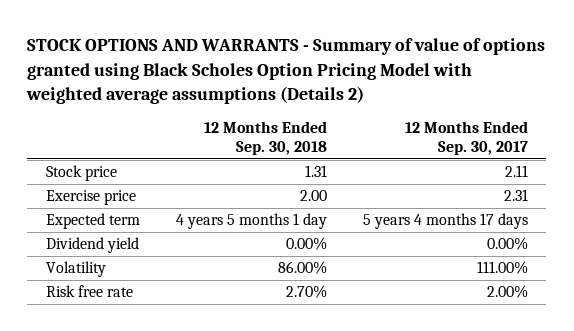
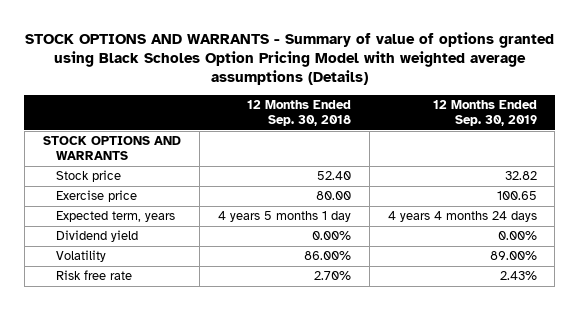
[26,38,546,104] STOCK OPTIONS AND WARRANTS - Summary of value of options granted using Black Scholes Option Pricing Model with weighted average assumptions (Details 2) -> [24,31,554,86] STOCK OPTIONS AND WARRANTS - Summary of value of options granted using Black Scholes Option Pricing Model with weighted average assumptions (Details)
[405,120,529,156] 12 Months Ended Sep. 30, 2017 -> none
none -> [432,99,537,126] 12 Months Ended Sep. 30, 2019
none -> [42,136,181,161] STOCK OPTIONS AND WARRANTS
[304,165,327,178] 1.31 -> [316,171,351,181] 52.40
[299,190,327,202] 2.00 -> [315,191,351,201] 80.00
[45,213,140,230] Expected term -> [56,211,176,223] Expected term, years

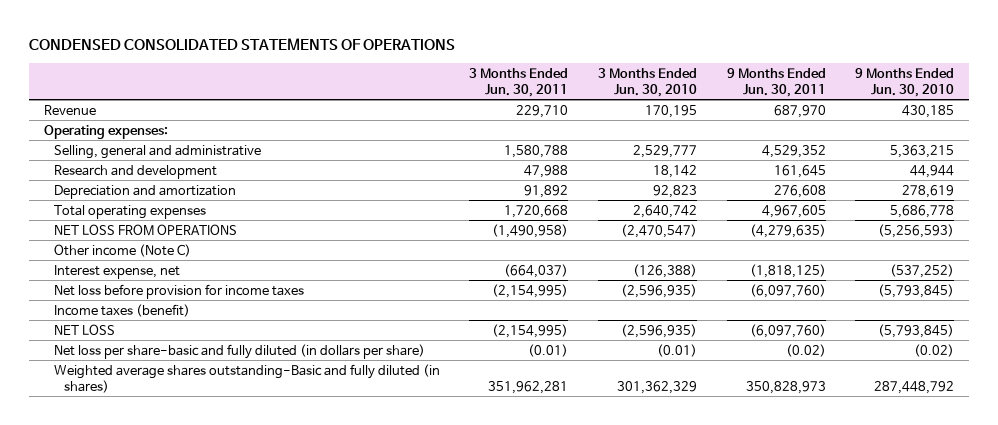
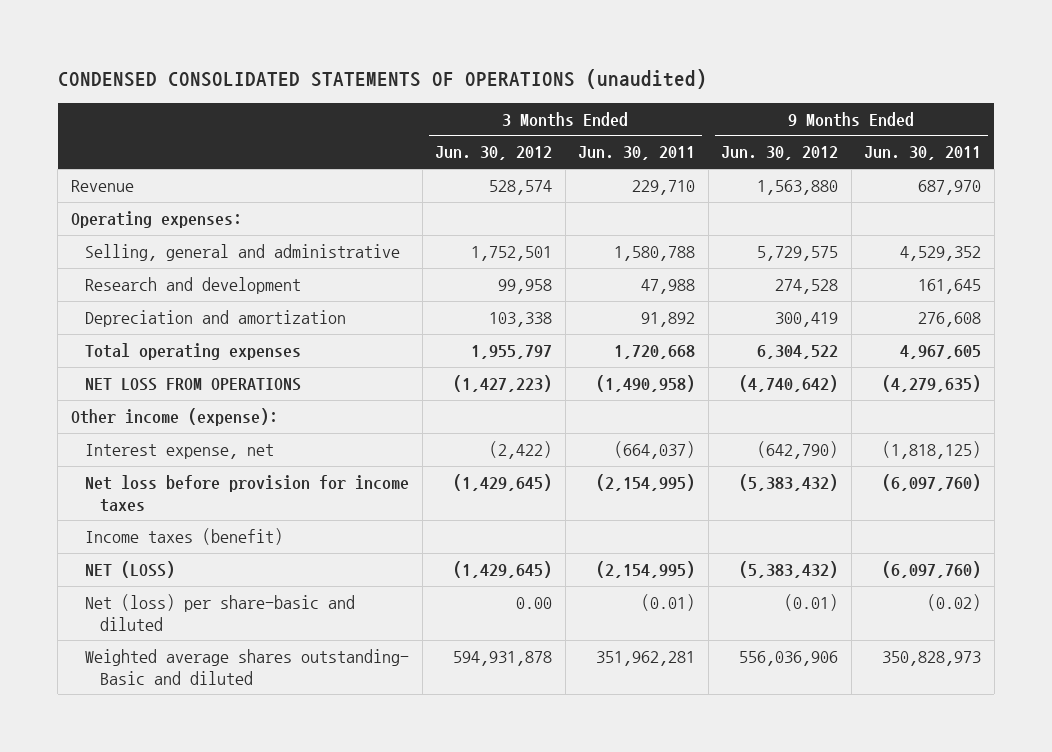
[29,37,456,50] CONDENSED CONSOLIDATED STATEMENTS OF OPERATIONS -> [57,69,707,90] CONDENSED CONSOLIDATED STATEMENTS OF OPERATIONS (unaudited)
[598,67,698,98] 3 Months Ended Jun. 30, 2010 -> none
[855,67,955,98] 9 Months Ended Jun. 30, 2010 -> none
none -> [435,146,553,161] Jun. 30, 2012
none -> [721,146,839,161] Jun. 30, 2012
[53,243,191,257] Other income (Note C) -> none
none -> [70,407,278,426] Other income (expense):
[53,323,115,335] NET LOSS -> [85,560,176,578] NET (LOSS)
[53,343,425,359] Net loss per share-basic and fully diluted (in dollars per share) -> [85,593,356,631] Net (loss) per share-basic and diluted
[53,363,440,394] Weighted average shares outstanding-Basic and fully diluted (in shares) -> [85,648,410,685] Weighted average shares outstanding- Basic and diluted

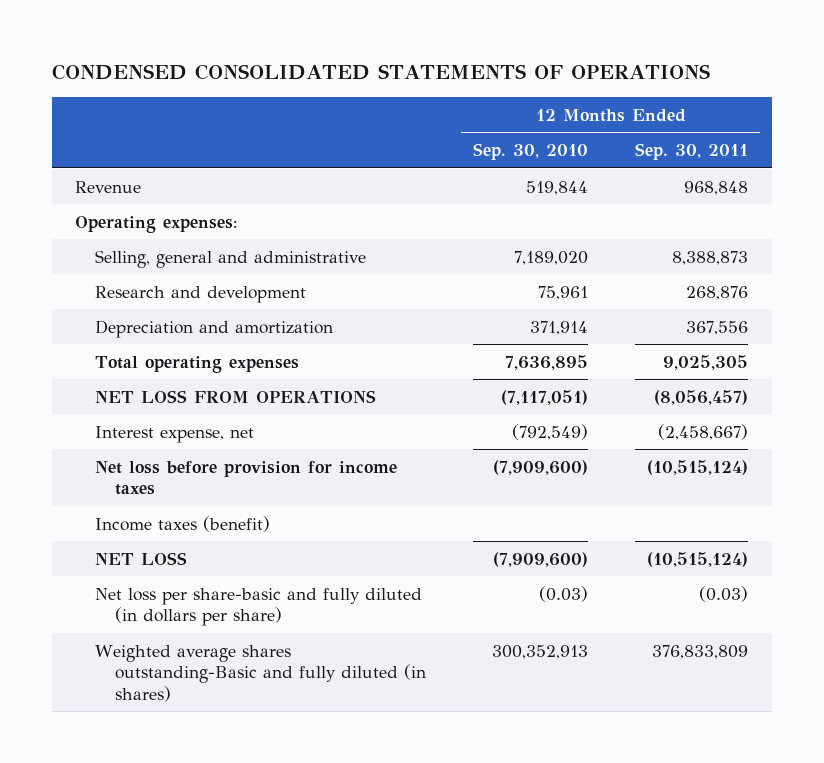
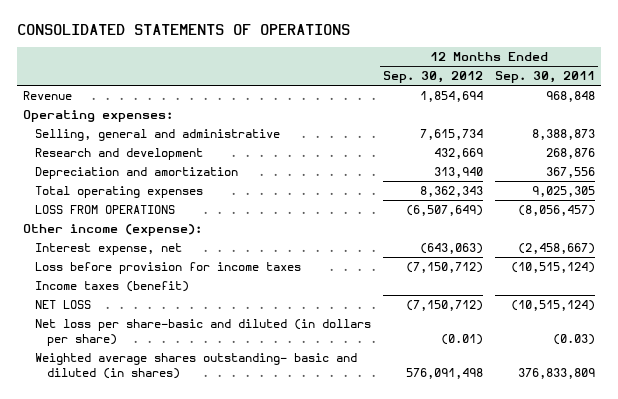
[51,64,710,81] CONDENSED CONSOLIDATED STATEMENTS OF OPERATIONS -> [16,24,350,36] CONSOLIDATED STATEMENTS OF OPERATIONS
[472,143,588,161] Sep. 30, 2010 -> none
none -> [383,71,484,84] Sep. 30, 2012
[95,389,377,403] NET LOSS FROM OPERATIONS -> [35,205,176,215] LOSS FROM OPERATIONS
none -> [22,224,202,237] Other income (expense):
[95,460,398,496] Net loss before provision for income taxes -> [35,262,302,275] Loss before provision for income taxes
[95,587,423,627] Net loss per share-basic and fully diluted (in dollars per share) -> [35,319,372,347] Net loss per share-basic and diluted (in dollars per share)
[95,644,426,702] Weighted average shares outstanding-Basic and fully diluted (in shares) -> [35,353,358,380] Weighted average shares outstanding- basic and diluted (in shares)

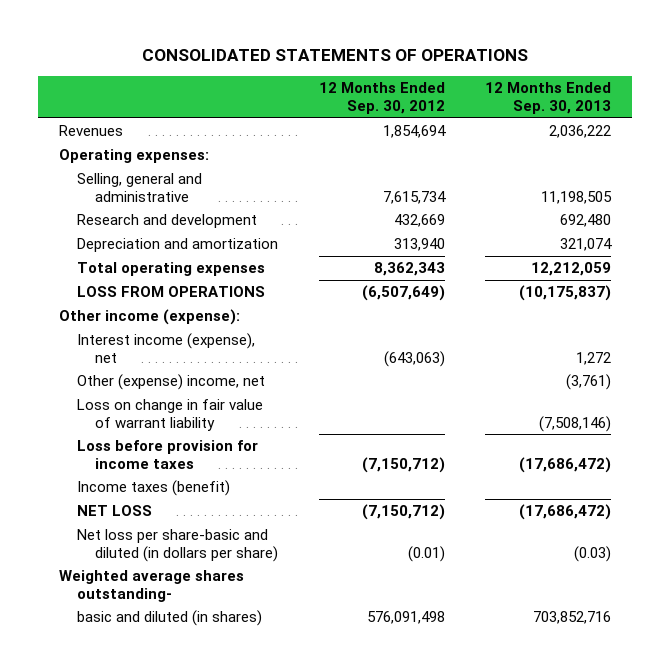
[495,71,596,84] Sep. 30, 2011 -> none
none -> [485,82,612,114] 12 Months Ended Sep. 30, 2013
[22,91,72,101] Revenue -> [58,125,123,137] Revenues
[35,243,183,256] Interest expense, net -> [76,333,255,363] Interest income (expense), net
none -> [76,374,265,391] Other (expense) income, net
none -> [76,399,263,431] Loss on change in fair value of warrant liability
none -> [58,570,244,602] Weighted average shares outstanding-
[35,353,358,380] Weighted average shares outstanding- basic and diluted (in shares) -> [76,610,262,627] basic and diluted (in shares)

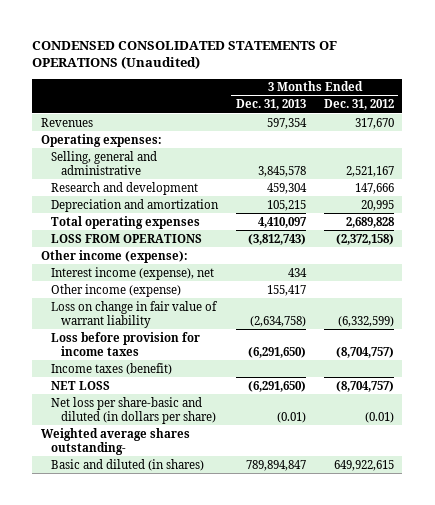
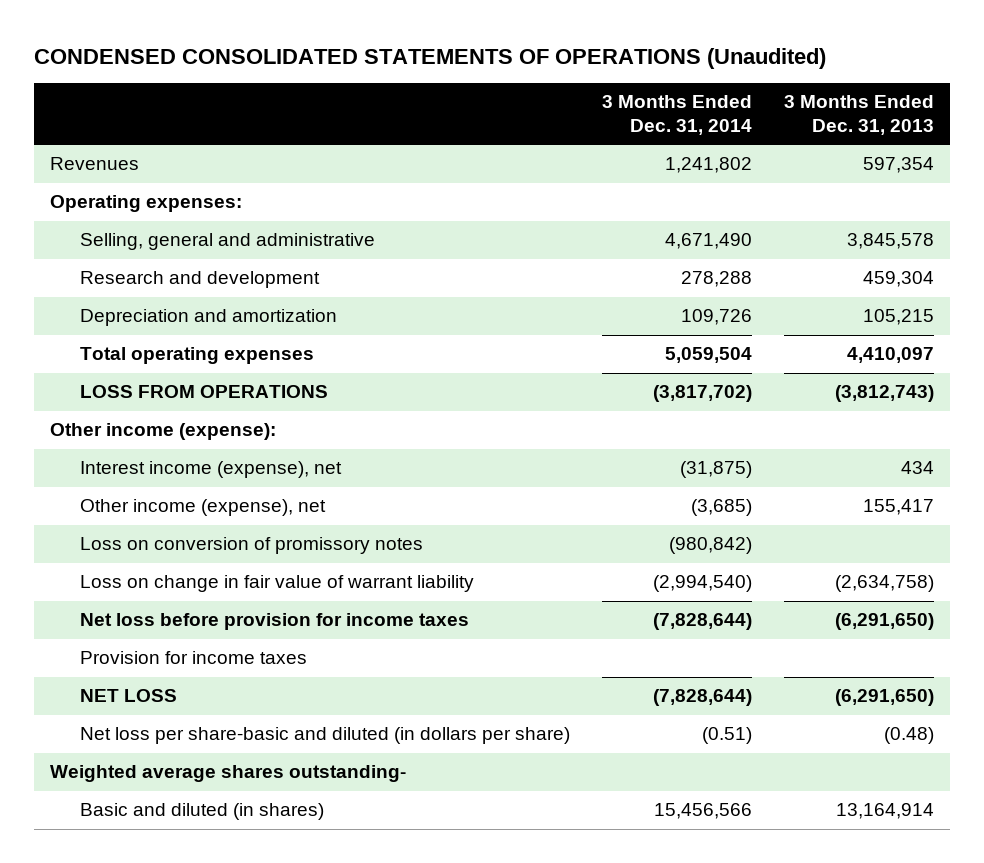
[323,99,394,111] Dec. 31, 2012 -> none
none -> [602,95,753,136] 3 Months Ended Dec. 31, 2014
[51,283,182,297] Other income (expense) -> [80,499,327,517] Other income (expense), net
none -> [80,537,424,555] Loss on conversion of promissory notes
[51,331,201,356] Loss before provision for income taxes -> [80,613,470,631] Net loss before provision for income taxes
[51,362,173,375] Income taxes (benefit) -> [80,651,308,665] Provision for income taxes
[276,411,306,423] (0.01) -> [883,727,934,745] (0.48)
[245,459,306,471] 789,894,847 -> [835,803,934,820] 13,164,914

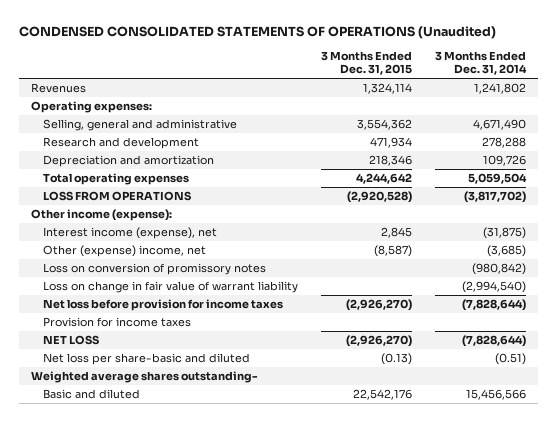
[783,95,934,136] 3 Months Ended Dec. 31, 2013 -> none
none -> [321,51,413,76] 3 Months Ended Dec. 31, 2015
[80,499,327,517] Other income (expense), net -> [42,245,206,258] Other (expense) income, net
[80,727,571,745] Net loss per share-basic and diluted (in dollars per share) -> [42,353,250,366] Net loss per share-basic and diluted
[80,803,325,821] Basic and diluted (in shares) -> [42,389,140,400] Basic and diluted

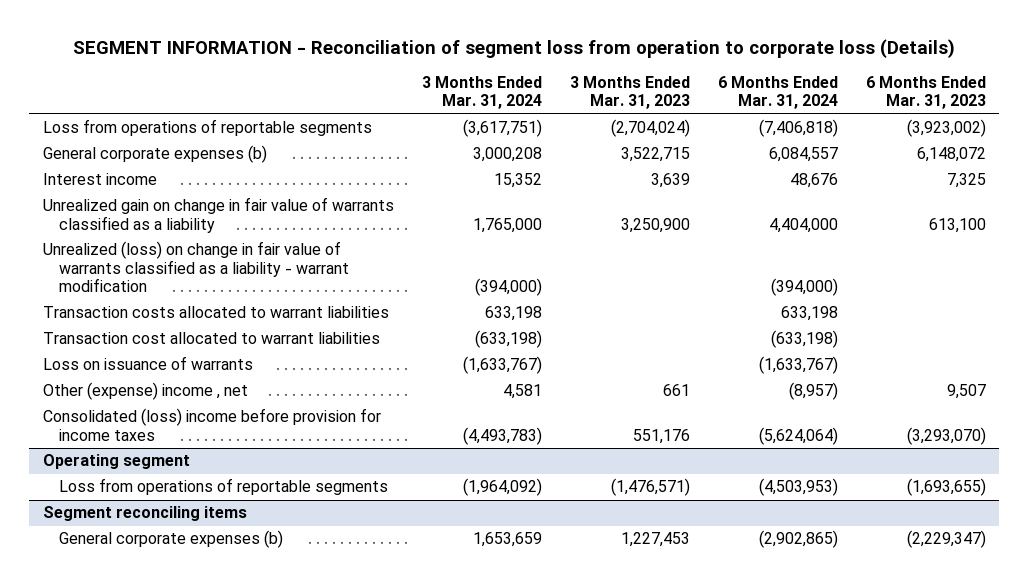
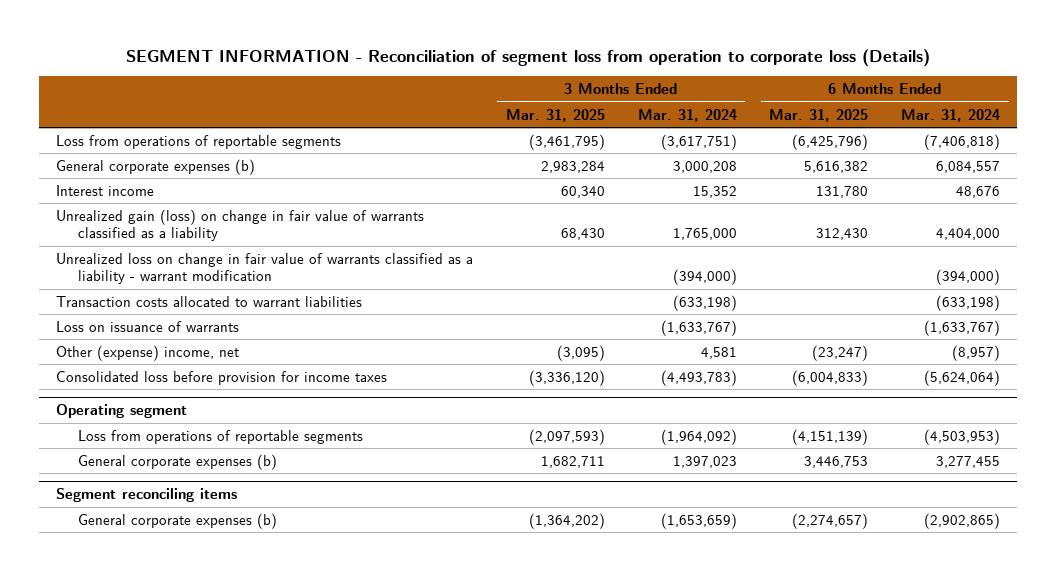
[569,76,690,110] 3 Months Ended Mar. 31, 2023 -> none
[865,76,986,110] 6 Months Ended Mar. 31, 2023 -> none
none -> [505,108,605,122] Mar. 31, 2025
none -> [769,108,869,122] Mar. 31, 2025
[42,332,380,345] Transaction cost allocated to warrant liabilities -> none
[42,197,394,233] Unrealized gain on change in fair value of warrants classified as a liability -> [55,208,424,242] Unrealized gain (loss) on change in fair value of warrants classified as a liability
[42,241,350,293] Unrealized (loss) on change in fair value of warrants classified as a liability - warrant modification -> [55,252,473,285] Unrealized loss on change in fair value of warrants classified as a liability - warrant modification
[484,306,542,322] 633,198 -> [672,294,737,311] (633,198)
[780,306,838,322] 633,198 -> [936,294,1001,311] (633,198)
[42,382,248,401] Other (expense) income , net -> [55,344,239,361] Other (expense) income, net
[42,408,381,441] Consolidated (loss) income before provision for income taxes -> [55,370,387,385] Consolidated loss before provision for income taxes
none -> [78,453,278,470] General corporate expenses (b)
[472,532,542,548] 1,653,659 -> [660,512,737,529] (1,653,659)

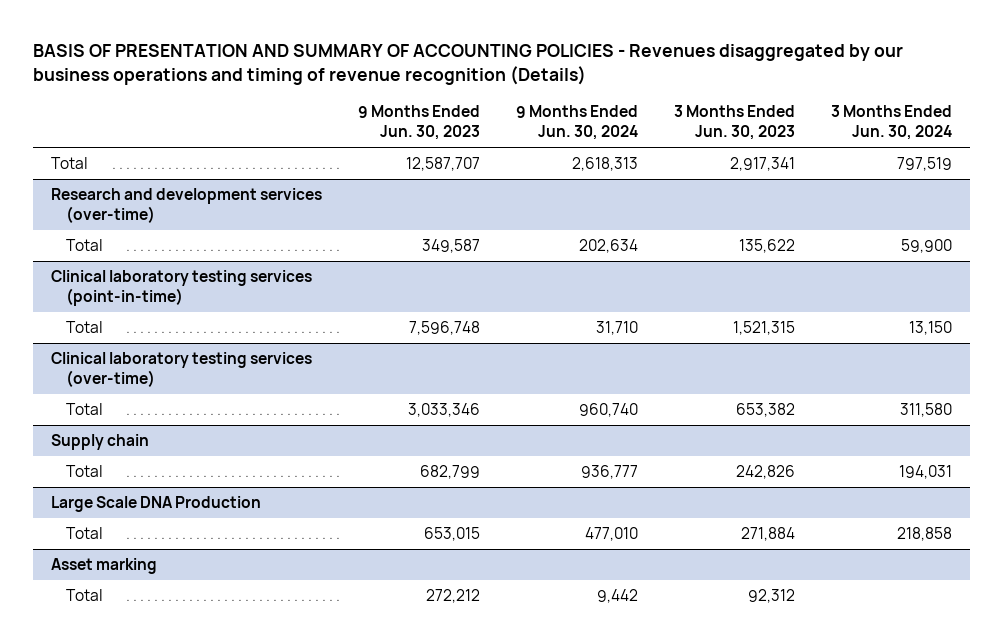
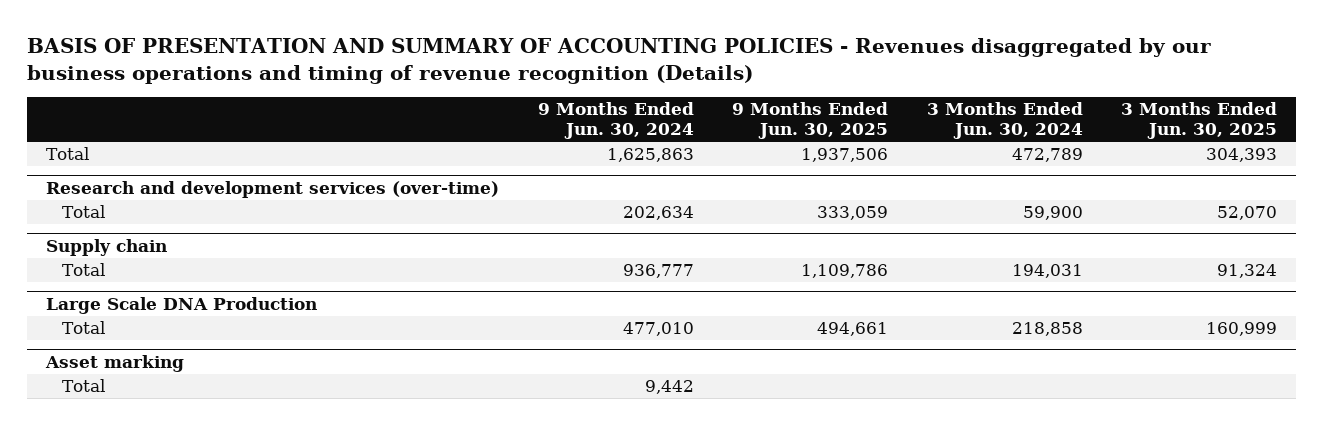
[357,105,480,141] 9 Months Ended Jun. 30, 2023 -> none
[674,105,796,141] 3 Months Ended Jun. 30, 2023 -> none
none -> [732,102,889,140] 9 Months Ended Jun. 30, 2025
none -> [1121,102,1278,140] 3 Months Ended Jun. 30, 2025
[572,157,639,172] 2,618,313 -> [606,148,694,163] 1,625,863
[897,157,953,172] 797,519 -> [1011,148,1083,163] 472,789
[50,270,312,307] Clinical laboratory testing services (point-in-time) -> none
[66,321,104,334] Total -> none
[50,352,312,388] Clinical laboratory testing services (over-time) -> none
[66,403,104,416] Total -> none

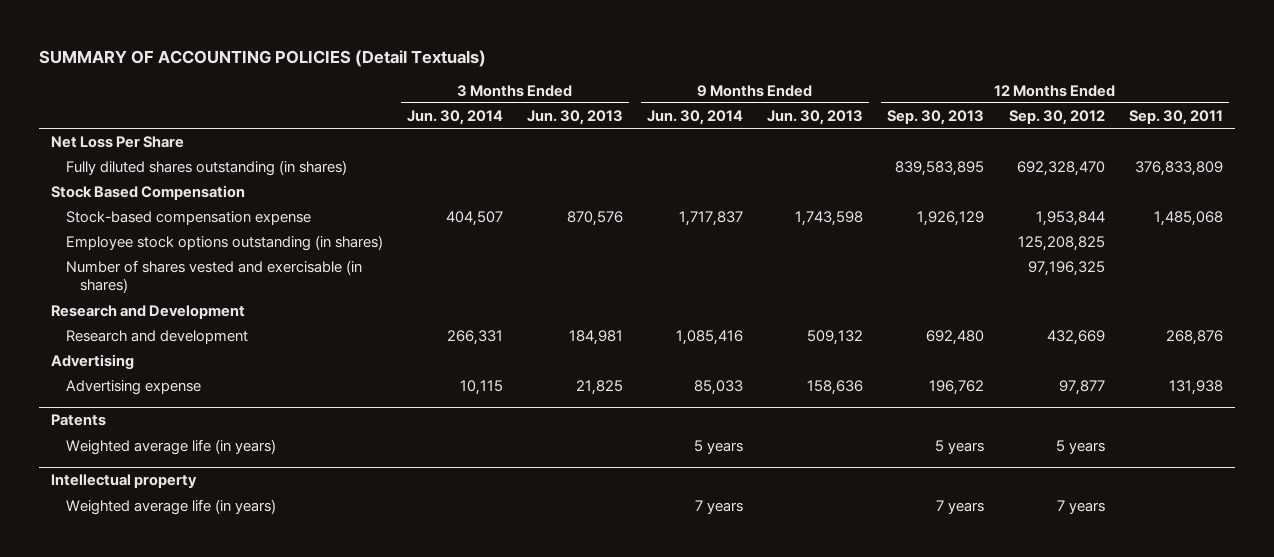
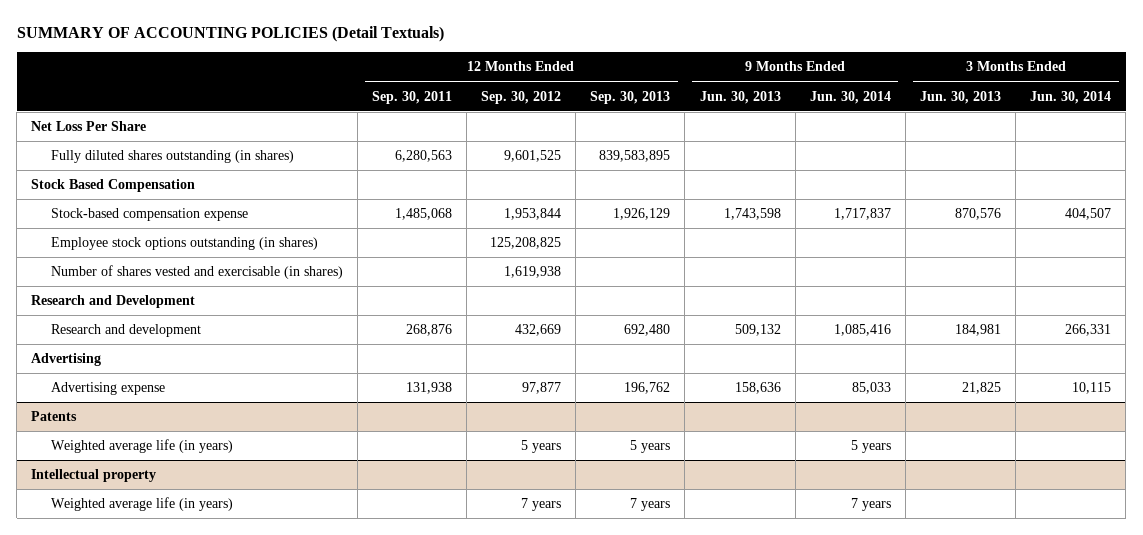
[1016,160,1105,176] 692,328,470 -> [504,150,562,163] 9,601,525
[1134,160,1223,176] 376,833,809 -> [394,150,452,163] 6,280,563
[1027,260,1105,276] 97,196,325 -> [504,266,562,279] 1,619,938

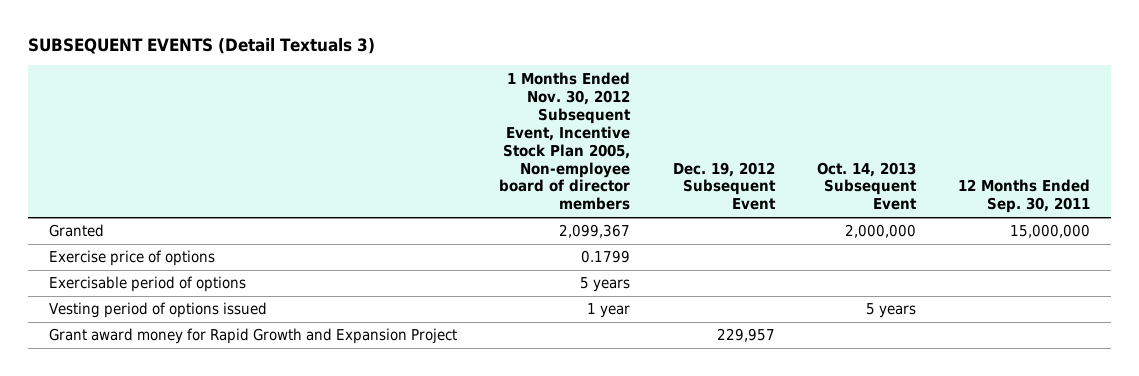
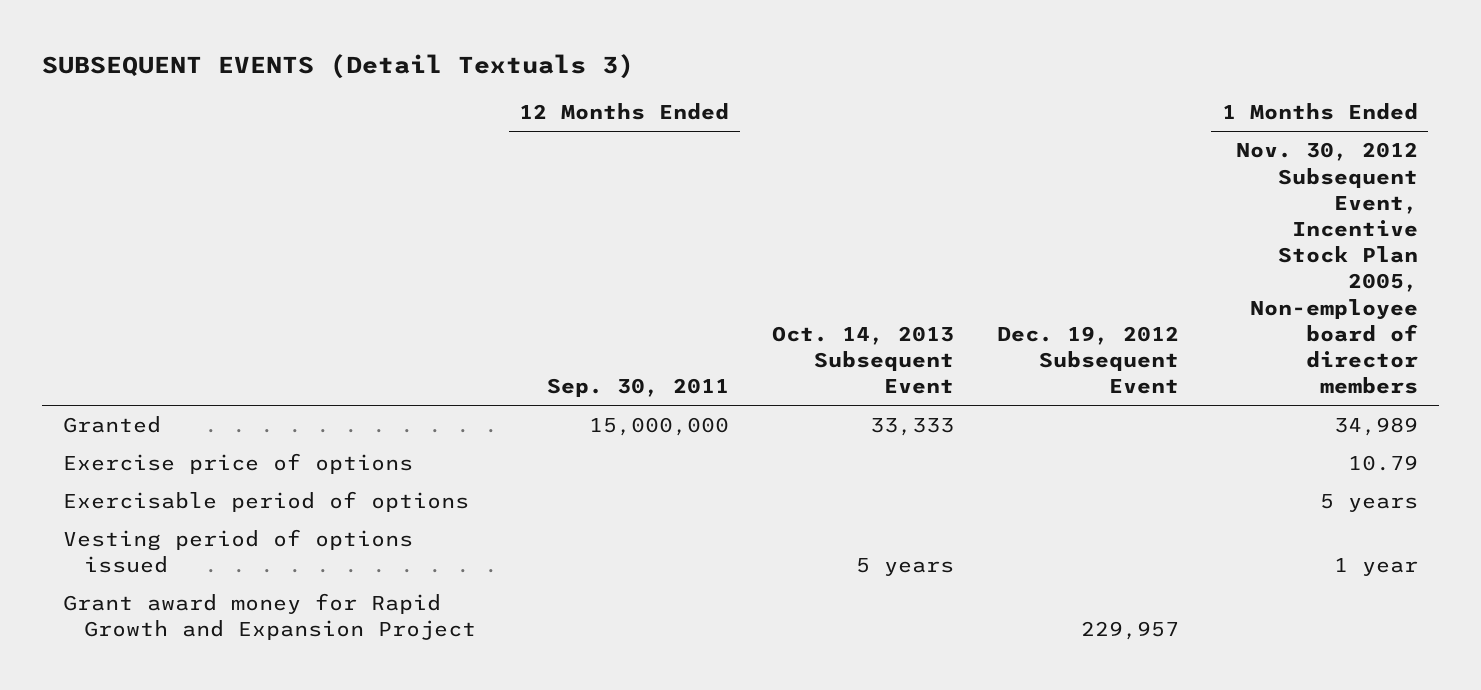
[559,224,631,239] 2,099,367 -> [1333,417,1418,437] 34,989
[844,224,916,239] 2,000,000 -> [870,418,955,437] 33,333
[581,250,631,264] 0.1799 -> [1347,455,1418,472] 10.79

